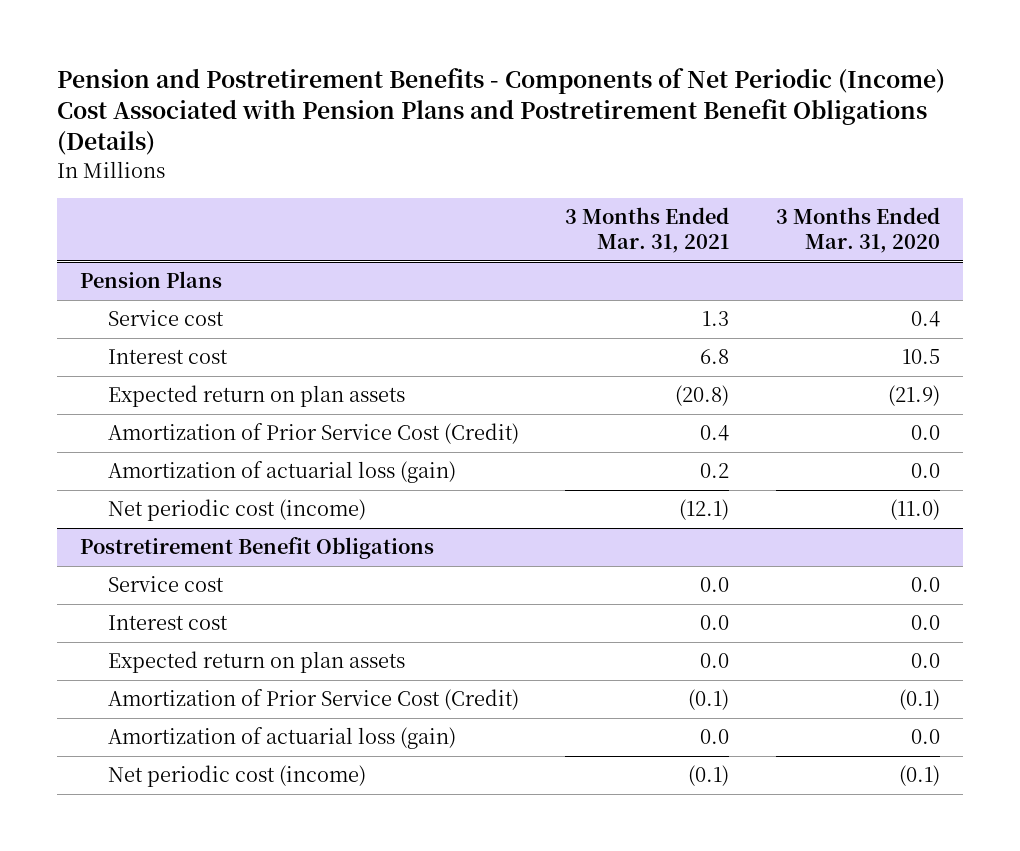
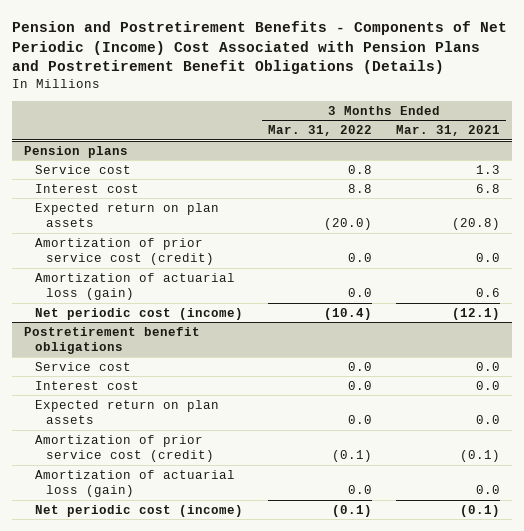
[775,207,940,254] 3 Months Ended Mar. 31, 2020 -> none
none -> [267,125,372,137] Mar. 31, 2022
[80,271,223,289] Pension Plans -> [24,145,129,158] Pension plans
[108,423,520,445] Amortization of Prior Service Cost (Credit) -> [35,237,215,266] Amortization of prior service cost (credit)
[700,425,730,442] 0.4 -> [476,253,501,263] 0.0
[700,463,730,479] 0.2 -> [476,288,501,298] 0.6
[80,537,435,560] Postretirement Benefit Obligations -> [24,326,201,355] Postretirement benefit obligations
[108,689,520,711] Amortization of Prior Service Cost (Credit) -> [35,434,215,463] Amortization of prior service cost (credit)

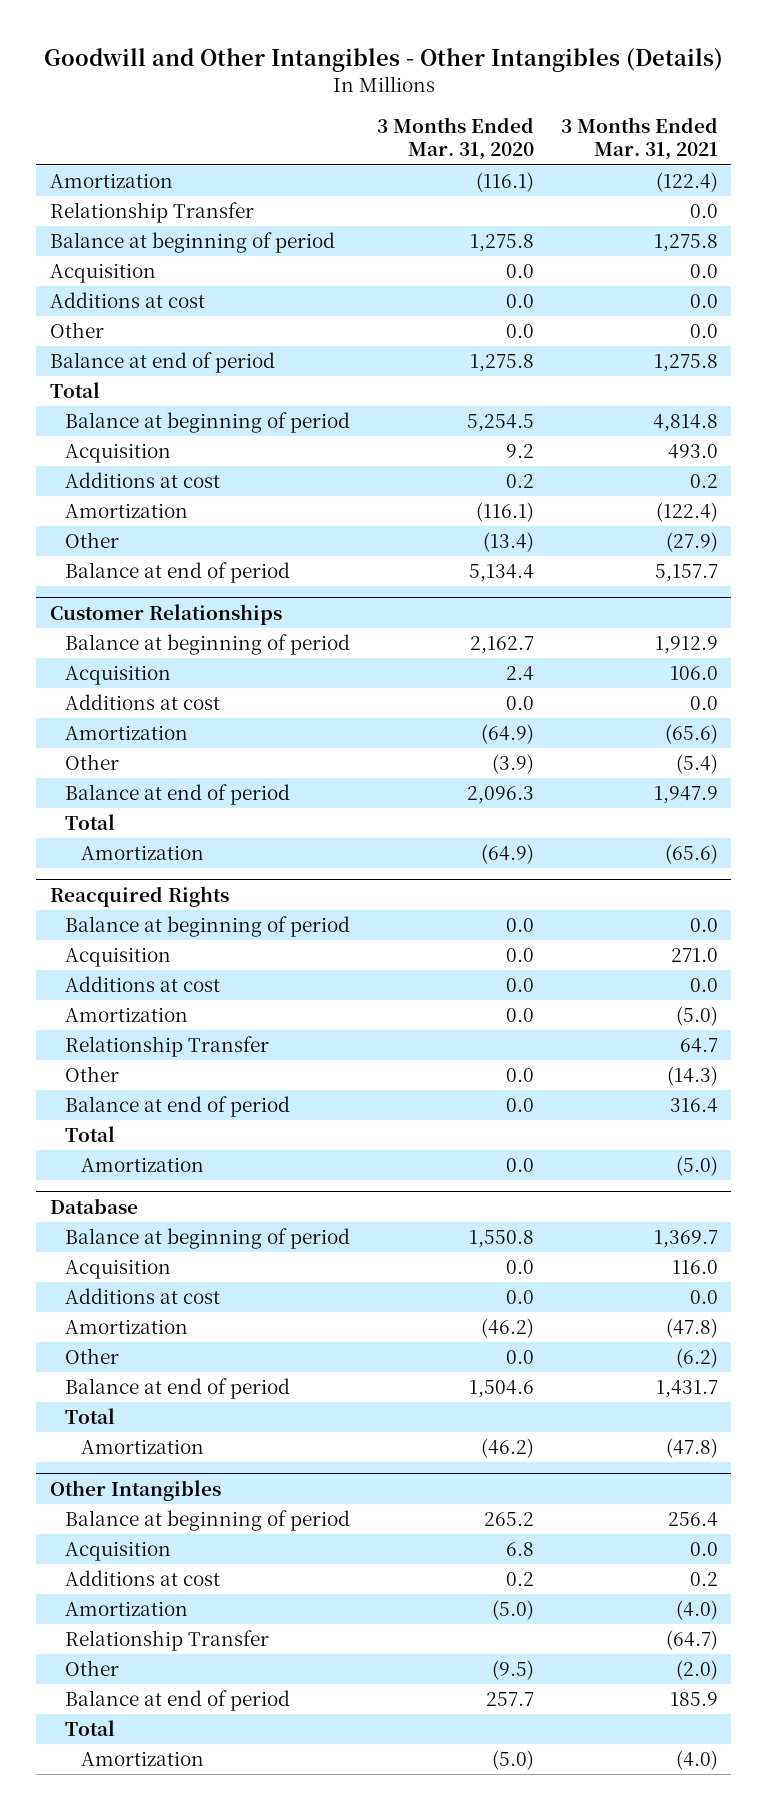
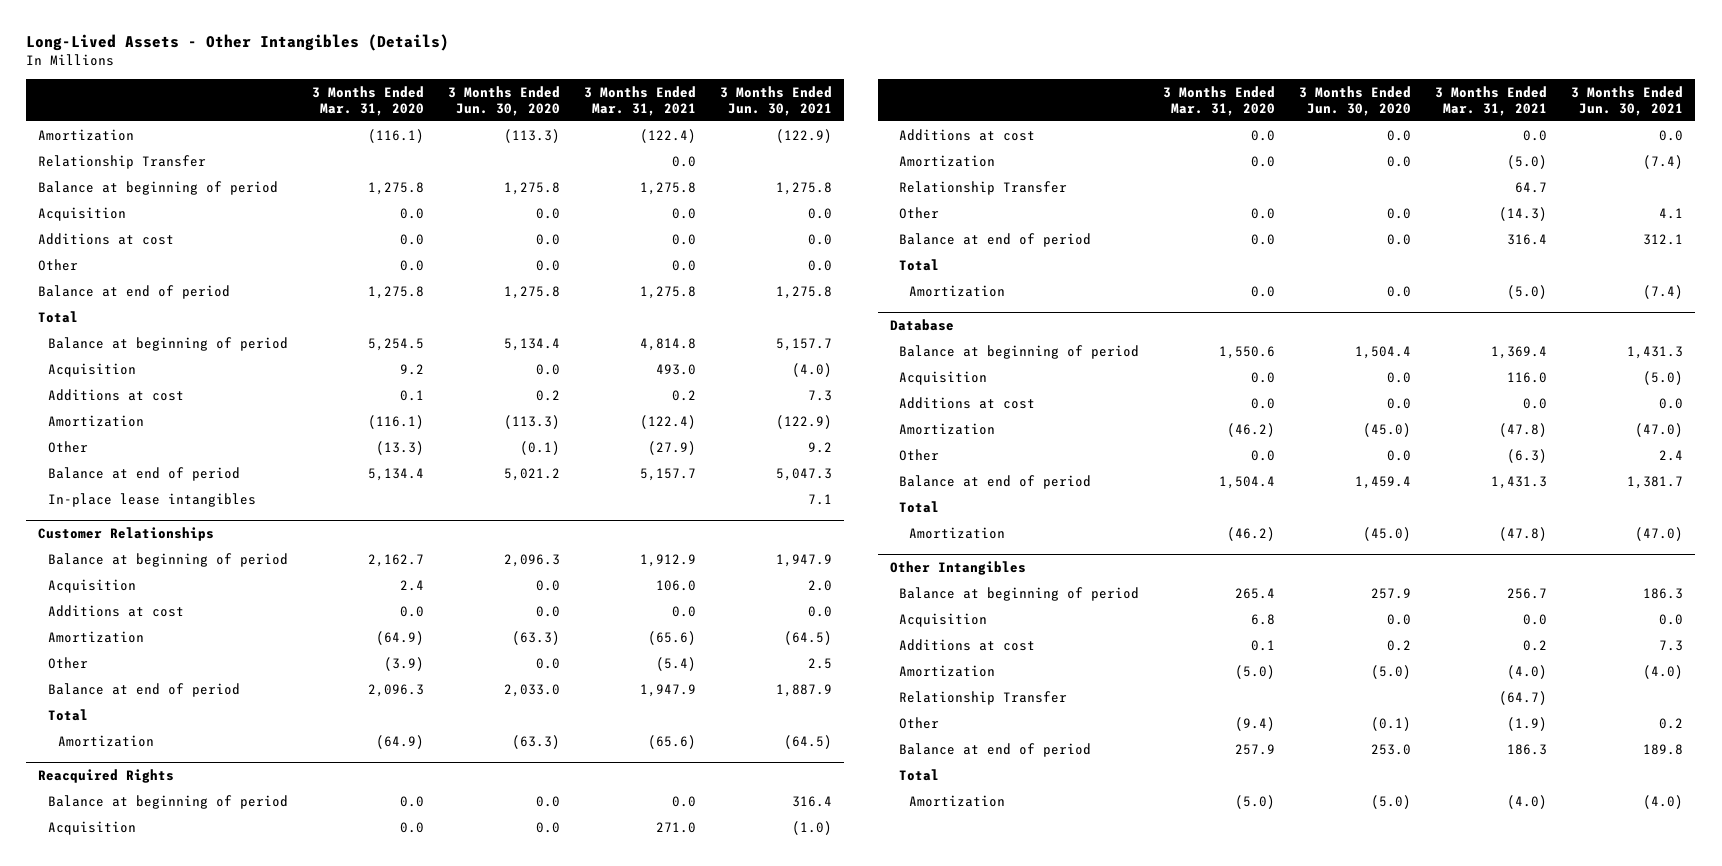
[43,48,723,73] Goodwill and Other Intangibles - Other Intangibles (Details) -> [26,34,450,52] Long-Lived Assets - Other Intangibles (Details)
none -> [447,85,560,116] 3 Months Ended Jun. 30, 2020
none -> [719,85,832,116] 3 Months Ended Jun. 30, 2021
[506,474,535,489] 0.2 -> [399,389,424,401] 0.1
[483,532,535,553] (13.4) -> [375,440,424,455] (13.3)
none -> [47,492,256,507] In-place lease intangibles
[469,1230,535,1249] 1,550.8 -> [1219,345,1276,359] 1,550.6
[653,1230,718,1249] 1,369.7 -> [1491,345,1548,359] 1,369.4
[675,1348,718,1369] (6.2) -> [1507,448,1548,463] (6.3)
[469,1380,535,1399] 1,504.6 -> [1219,475,1276,489] 1,504.4
[655,1380,718,1399] 1,431.7 -> [1491,475,1548,489] 1,431.3
[484,1512,535,1527] 265.2 -> [1235,587,1276,599] 265.4
[667,1512,718,1528] 256.4 -> [1507,587,1548,599] 256.7
[506,1572,535,1587] 0.2 -> [1251,639,1276,651] 0.1
[492,1660,535,1681] (9.5) -> [1235,716,1276,731] (9.4)
[675,1660,718,1681] (2.0) -> [1507,716,1548,731] (1.9)
[486,1692,535,1707] 257.7 -> [1235,743,1276,755] 257.9
[669,1692,718,1707] 185.9 -> [1507,743,1548,755] 186.3

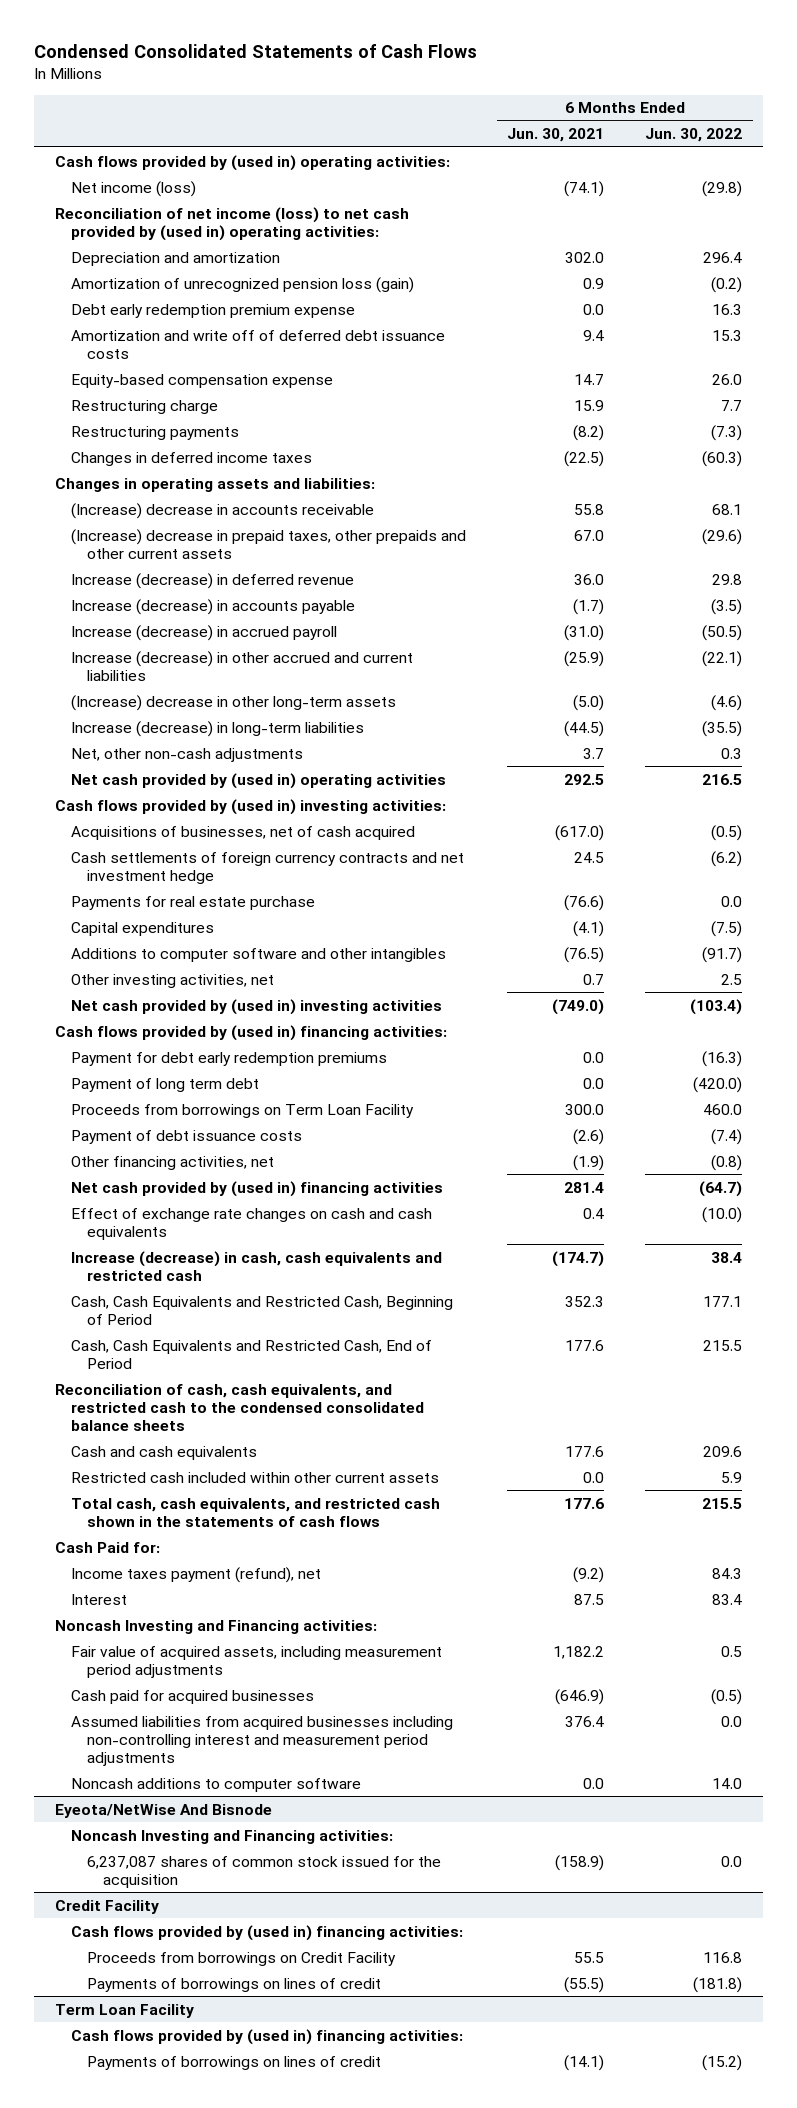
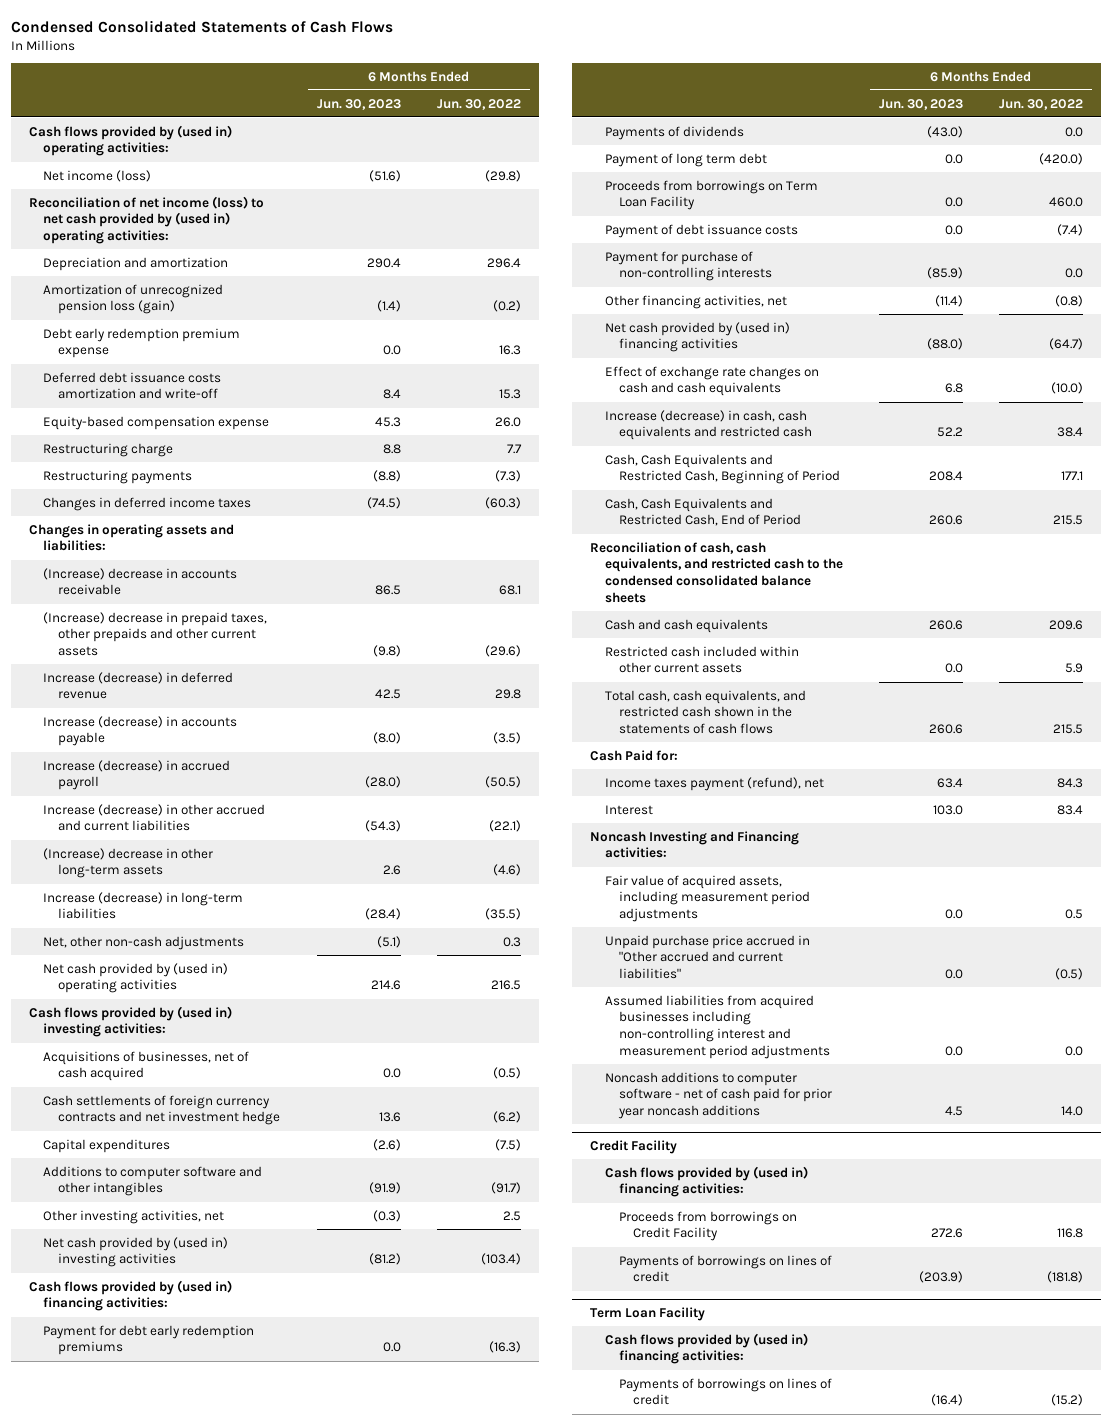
[507,128,605,143] Jun. 30, 2021 -> none
none -> [317,98,402,110] Jun. 30, 2023
[71,329,446,359] Amortization and write off of deferred debt issuance costs -> [43,371,222,400] Deferred debt issuance costs amortization and write-off
[71,895,316,910] Payments for real estate purchase -> none
none -> [604,125,744,140] Payments of dividends
none -> [604,250,773,282] Payment for purchase of non-controlling interests
[71,1689,315,1704] Cash paid for acquired businesses -> none
none -> [604,934,810,979] Unpaid purchase price accrued in "Other accrued and current liabilities"
[54,1803,272,1818] Eyeota/NetWise And Bisnode -> none
[71,1829,394,1844] Noncash Investing and Financing activities: -> none
[87,1855,442,1888] 6,237,087 shares of common stock issued for the acquisition -> none
[71,1777,362,1792] Noncash additions to computer software -> [604,1071,833,1119] Noncash additions to computer software - net of cash paid for prior year noncash additions

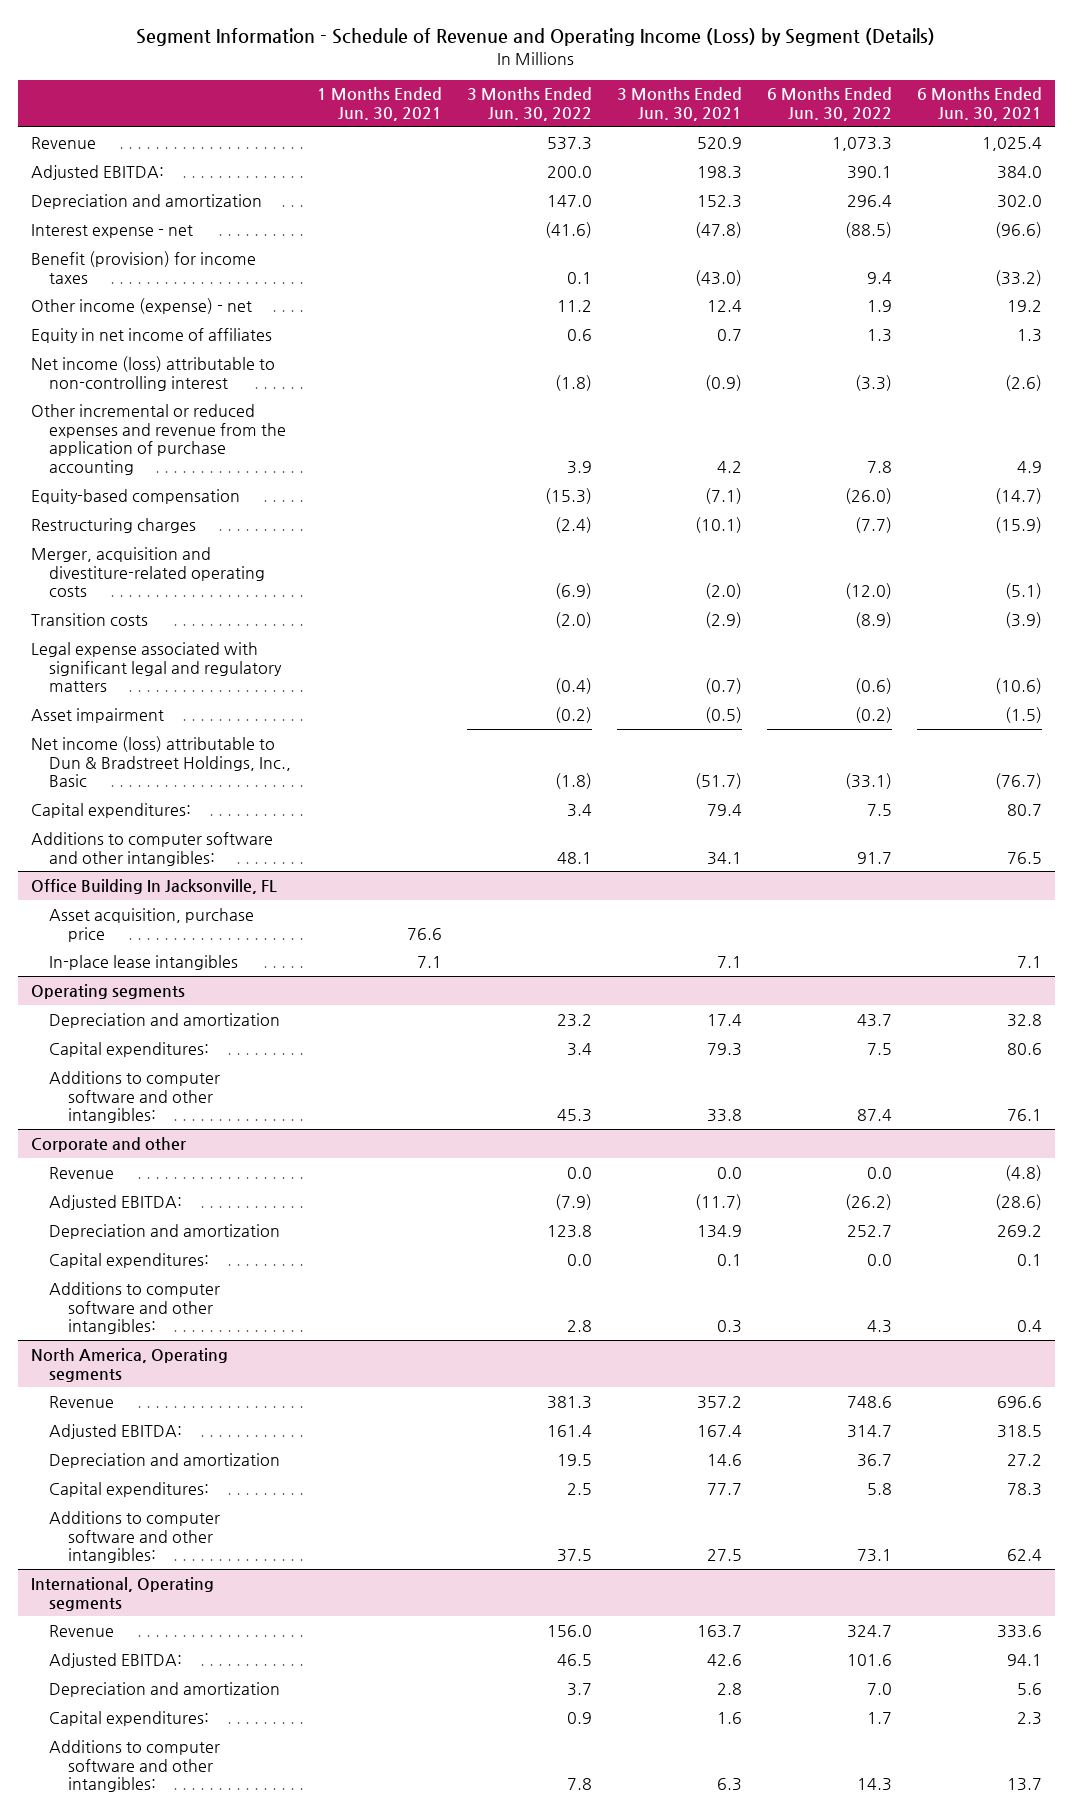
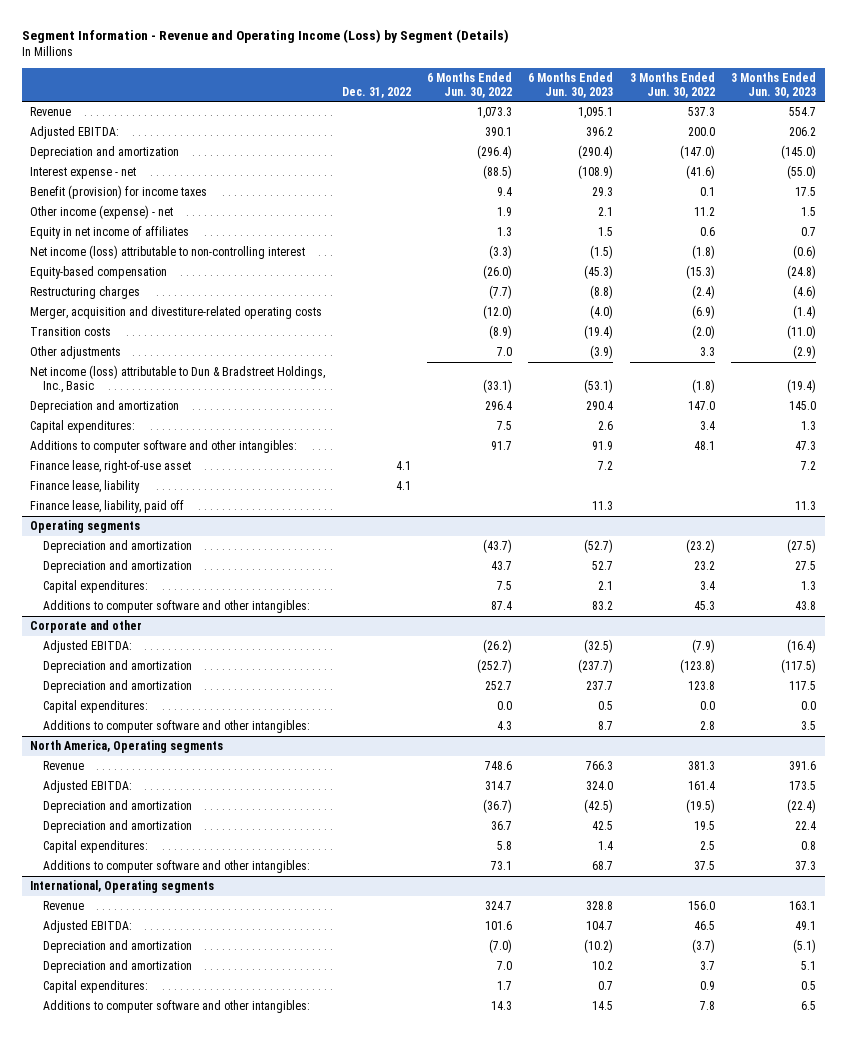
[136,28,936,47] Segment Information - Schedule of Revenue and Operating Income (Loss) by Segment (Details) -> [21,29,509,44] Segment Information - Revenue and Operating Income (Loss) by Segment (Details)
[316,87,442,122] 1 Months Ended Jun. 30, 2021 -> none
[616,87,742,122] 3 Months Ended Jun. 30, 2021 -> none
[917,87,1043,122] 6 Months Ended Jun. 30, 2021 -> none
none -> [341,86,411,98] Dec. 31, 2022
none -> [528,71,614,98] 6 Months Ended Jun. 30, 2023
none -> [731,71,817,98] 3 Months Ended Jun. 30, 2023
none -> [30,145,180,159] Depreciation and amortization
[30,403,287,476] Other incremental or reduced expenses and revenue from the application of purchase accounting -> none
[30,641,283,693] Legal expense associated with significant legal and regulatory matters -> none
[30,707,164,723] Asset impairment -> none
none -> [30,345,122,359] Other adjustments
[30,193,262,209] Depreciation and amortization -> [30,399,180,413] Depreciation and amortization
[30,878,277,894] Office Building In Jacksonville, FL -> none
[49,907,255,942] Asset acquisition, purchase price -> none
[49,954,239,970] In-place lease intangibles -> none
none -> [30,459,192,473] Finance lease, right-of-use asset
none -> [30,479,141,493] Finance lease, liability
none -> [30,499,185,513] Finance lease, liability, paid off
none -> [42,539,192,553] Depreciation and amortization
[49,1166,115,1179] Revenue -> none
none -> [42,659,192,673] Depreciation and amortization
none -> [42,799,192,813] Depreciation and amortization
none -> [42,939,192,953] Depreciation and amortization

